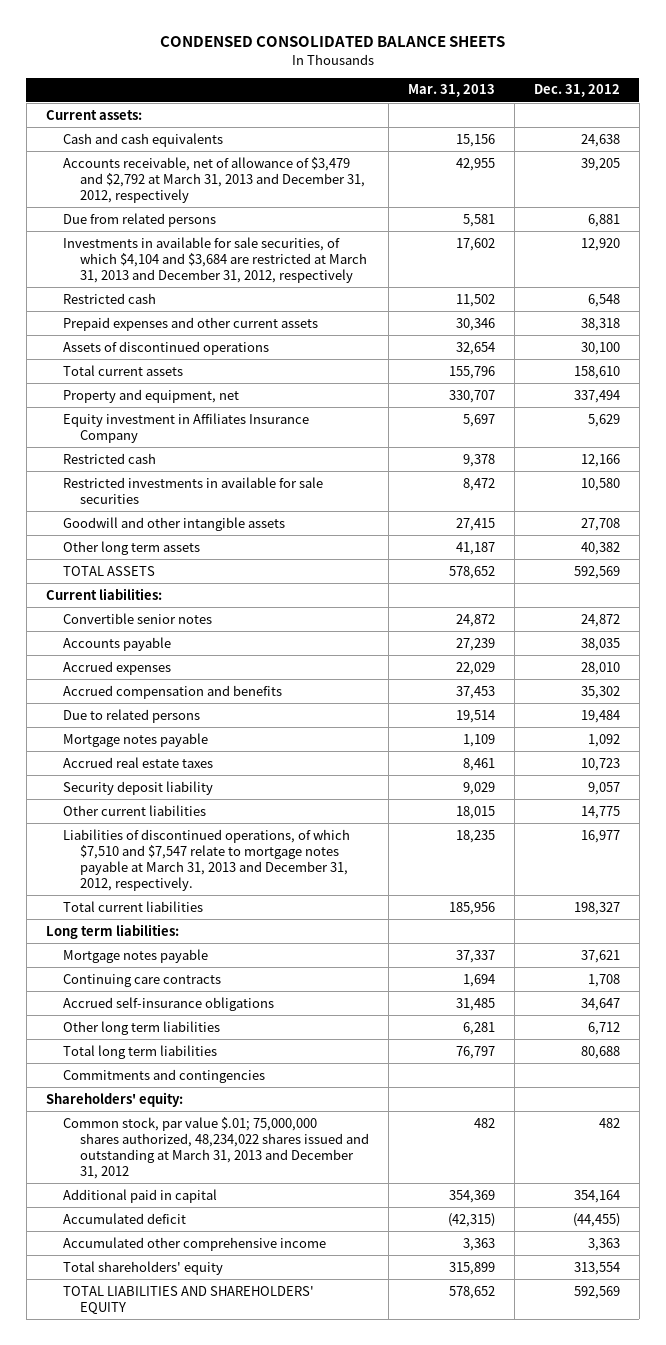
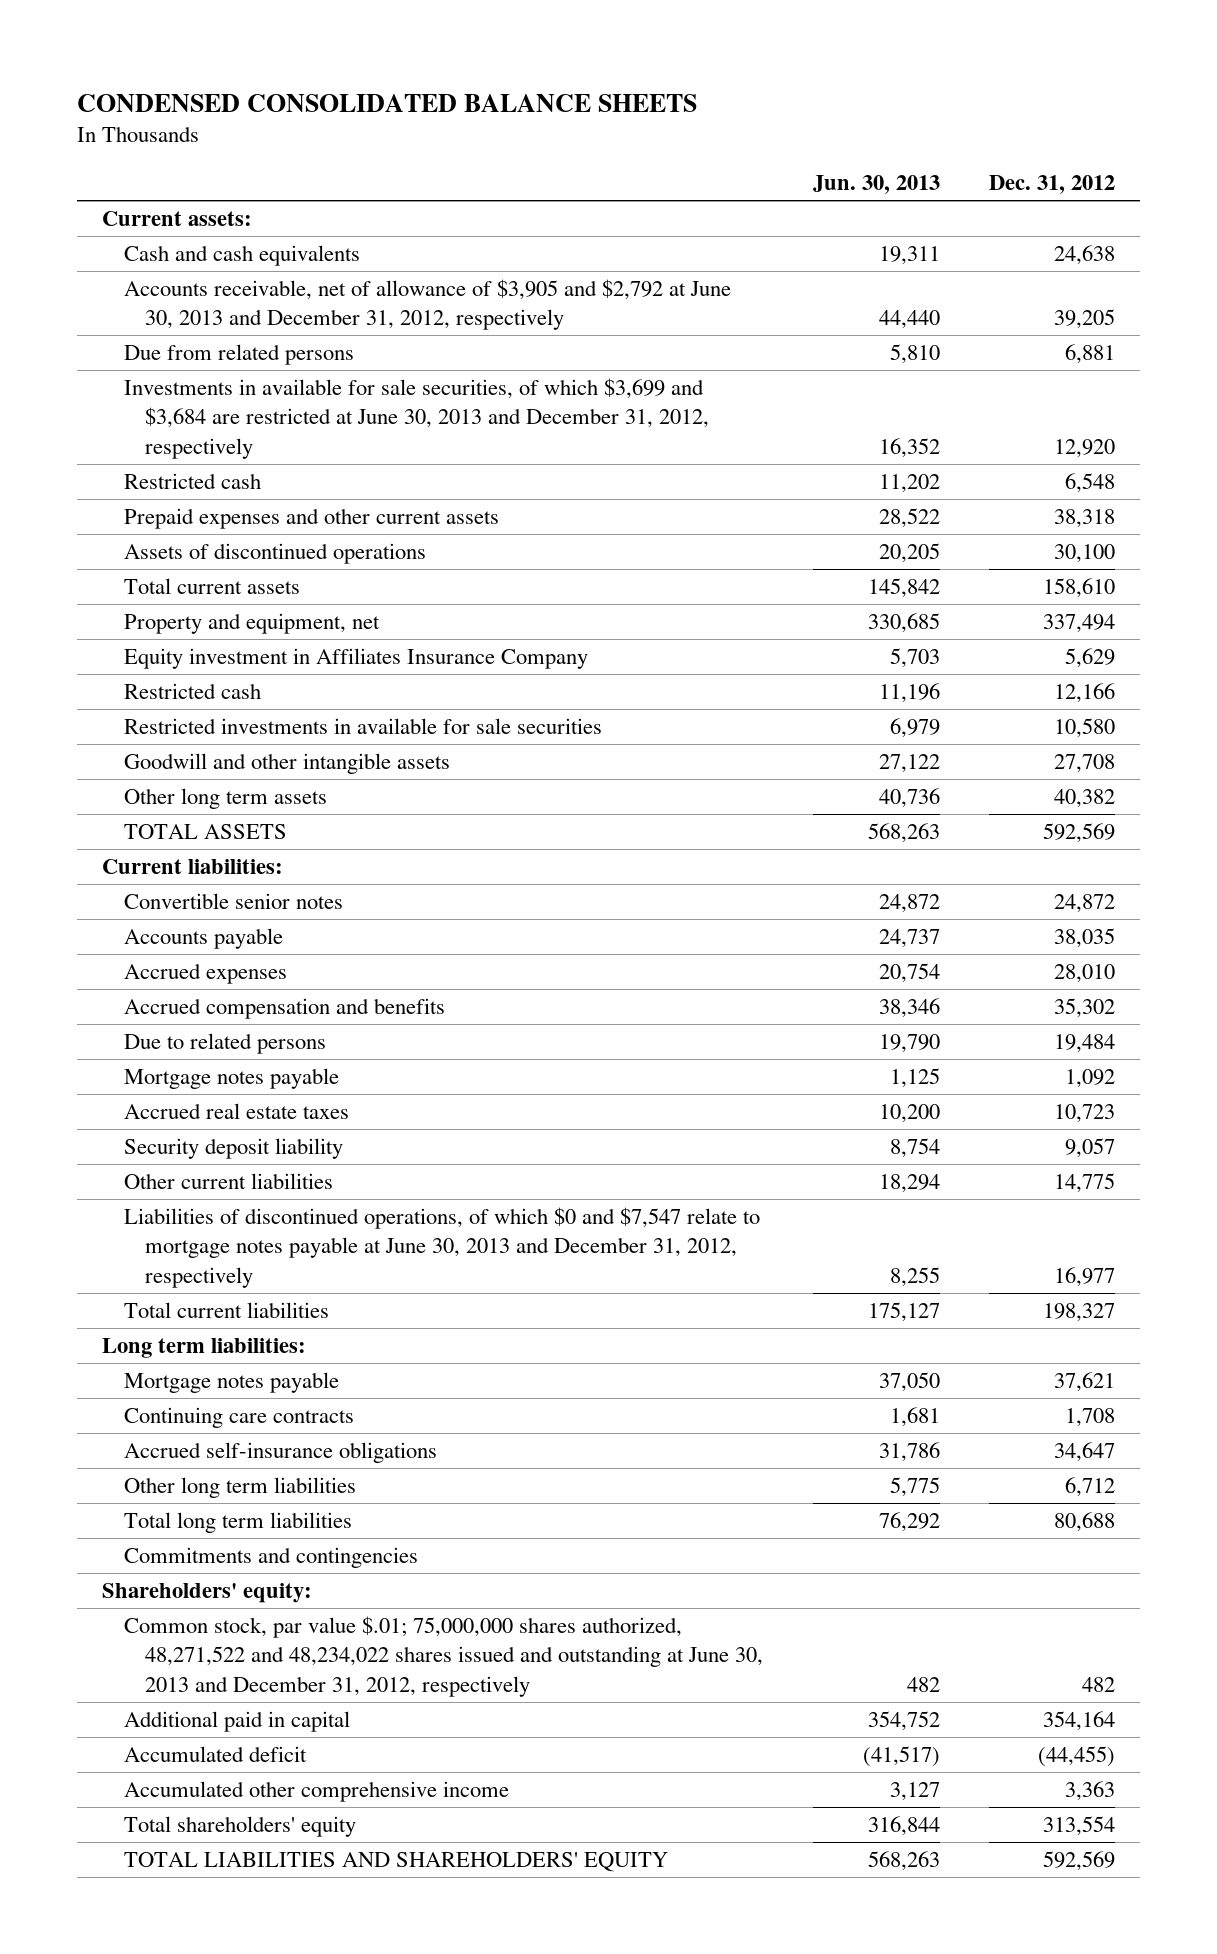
[408,84,496,98] Mar. 31, 2013 -> none
none -> [812,175,940,195] Jun. 30, 2013
[63,156,366,203] Accounts receivable, net of allowance of $3,479 and $2,792 at March 31, 2013 and December 31, 2012, respectively -> [123,279,731,331] Accounts receivable, net of allowance of $3,905 and $2,792 at June 30, 2013 and December 31, 2012, respectively
[63,236,368,283] Investments in available for sale securities, of which $4,104 and $3,684 are restricted at March 31, 2013 and December 31, 2012, respectively -> [123,378,710,459] Investments in available for sale securities, of which $3,699 and $3,684 are restricted at June 30, 2013 and December 31, 2012, respectively
[63,828,351,891] Liabilities of discontinued operations, of which $7,510 and $7,547 relate to mortgage notes payable at March 31, 2013 and December 31, 2012, respectively. -> [123,1207,760,1288] Liabilities of discontinued operations, of which $0 and $7,547 relate to mortgage notes payable at June 30, 2013 and December 31, 2012, respectively
[63,1116,370,1179] Common stock, par value $.01; 75,000,000 shares authorized, 48,234,022 shares issued and outstanding at March 31, 2013 and December 31, 2012 -> [123,1616,764,1697] Common stock, par value $.01; 75,000,000 shares authorized, 48,271,522 and 48,234,022 shares issued and outstanding at June 30, 2013 and December 31, 2012, respectively

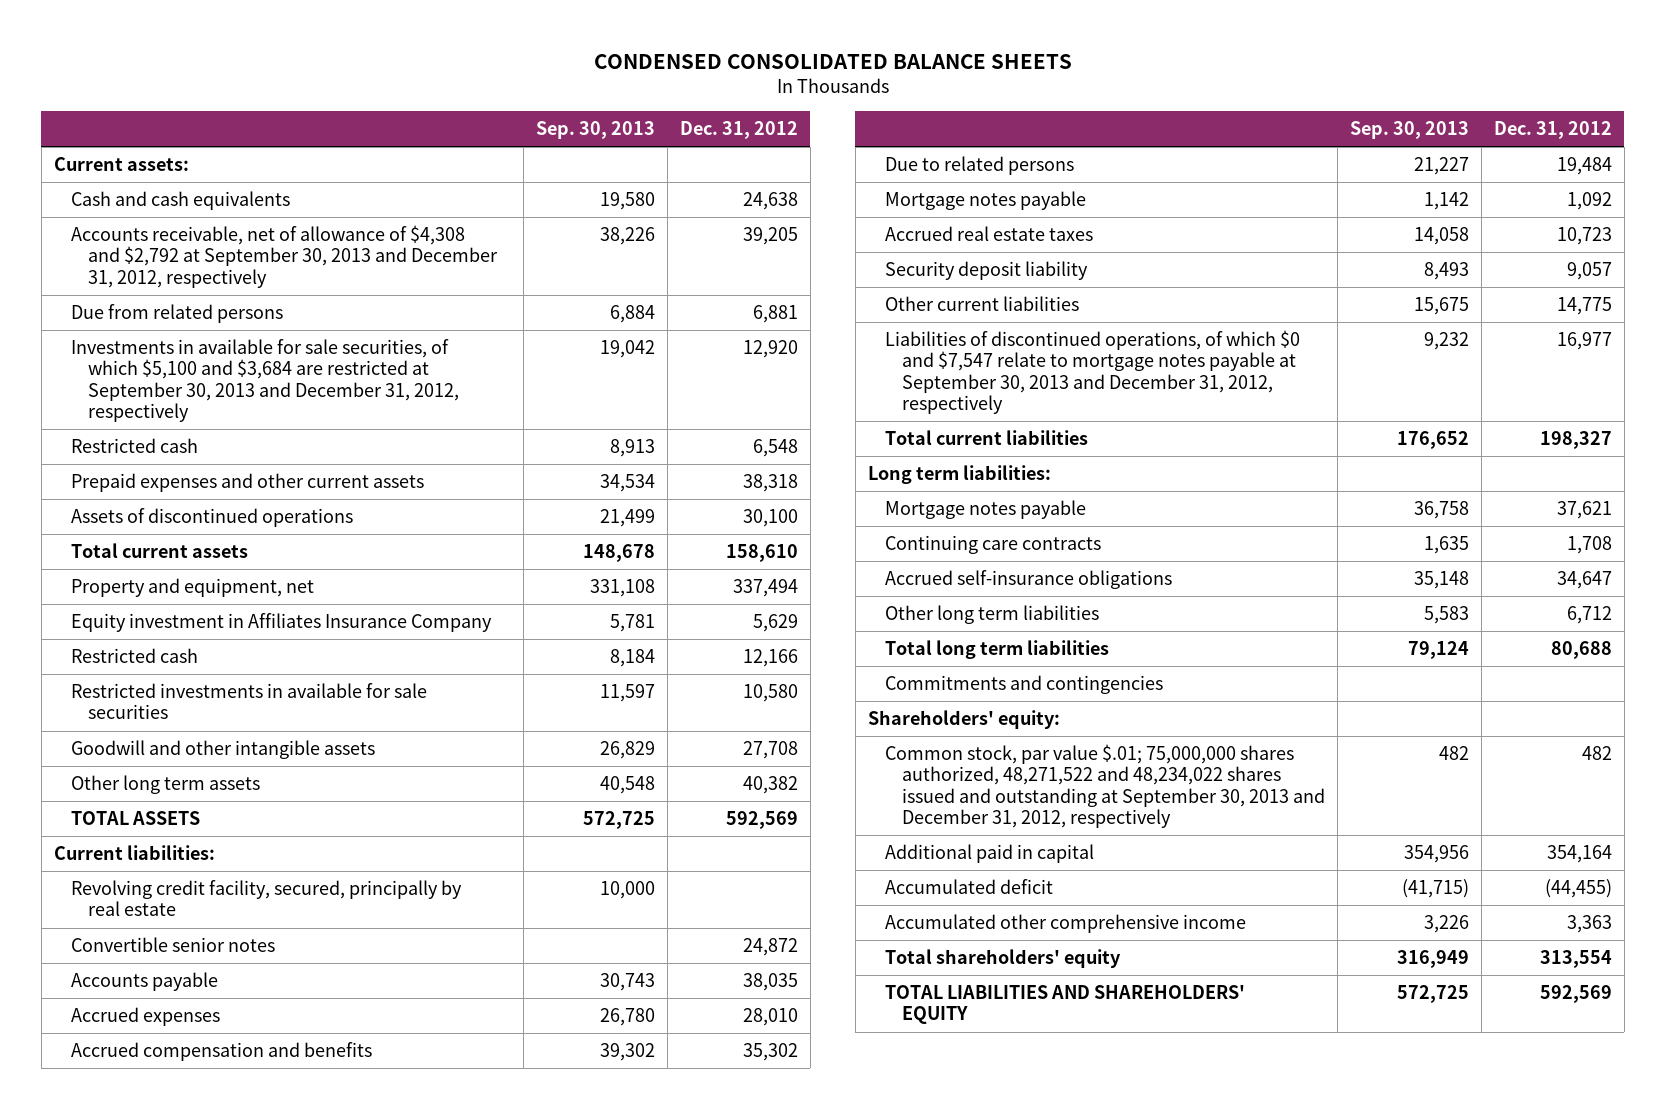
[812,175,940,195] Jun. 30, 2013 -> none
none -> [536,121,656,140] Sep. 30, 2013
[123,279,731,331] Accounts receivable, net of allowance of $3,905 and $2,792 at June 30, 2013 and December 31, 2012, respectively -> [71,225,499,288] Accounts receivable, net of allowance of $4,308 and $2,792 at September 30, 2013 and December 31, 2012, respectively
[123,378,710,459] Investments in available for sale securities, of which $3,699 and $3,684 are restricted at June 30, 2013 and December 31, 2012, respectively -> [71,339,460,422] Investments in available for sale securities, of which $5,100 and $3,684 are restricted at September 30, 2013 and December 31, 2012, respectively
none -> [71,880,463,917] Revolving credit facility, secured, principally by real estate
[123,1207,760,1288] Liabilities of discontinued operations, of which $0 and $7,547 relate to mortgage notes payable at June 30, 2013 and December 31, 2012, respectively -> [884,330,1300,414] Liabilities of discontinued operations, of which $0 and $7,547 relate to mortgage notes payable at September 30, 2013 and December 31, 2012, respectively
[123,1616,764,1697] Common stock, par value $.01; 75,000,000 shares authorized, 48,271,522 and 48,234,022 shares issued and outstanding at June 30, 2013 and December 31, 2012, respectively -> [884,744,1326,828] Common stock, par value $.01; 75,000,000 shares authorized, 48,271,522 and 48,234,022 shares issued and outstanding at September 30, 2013 and December 31, 2012, respectively

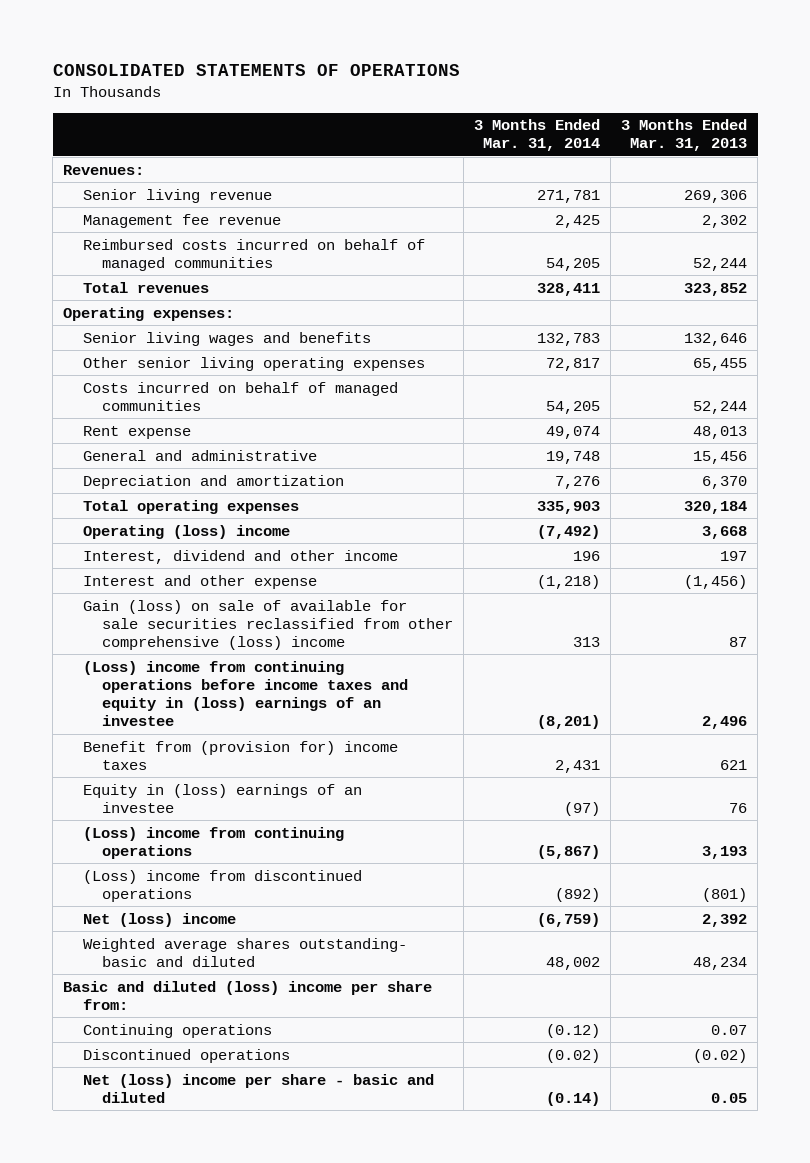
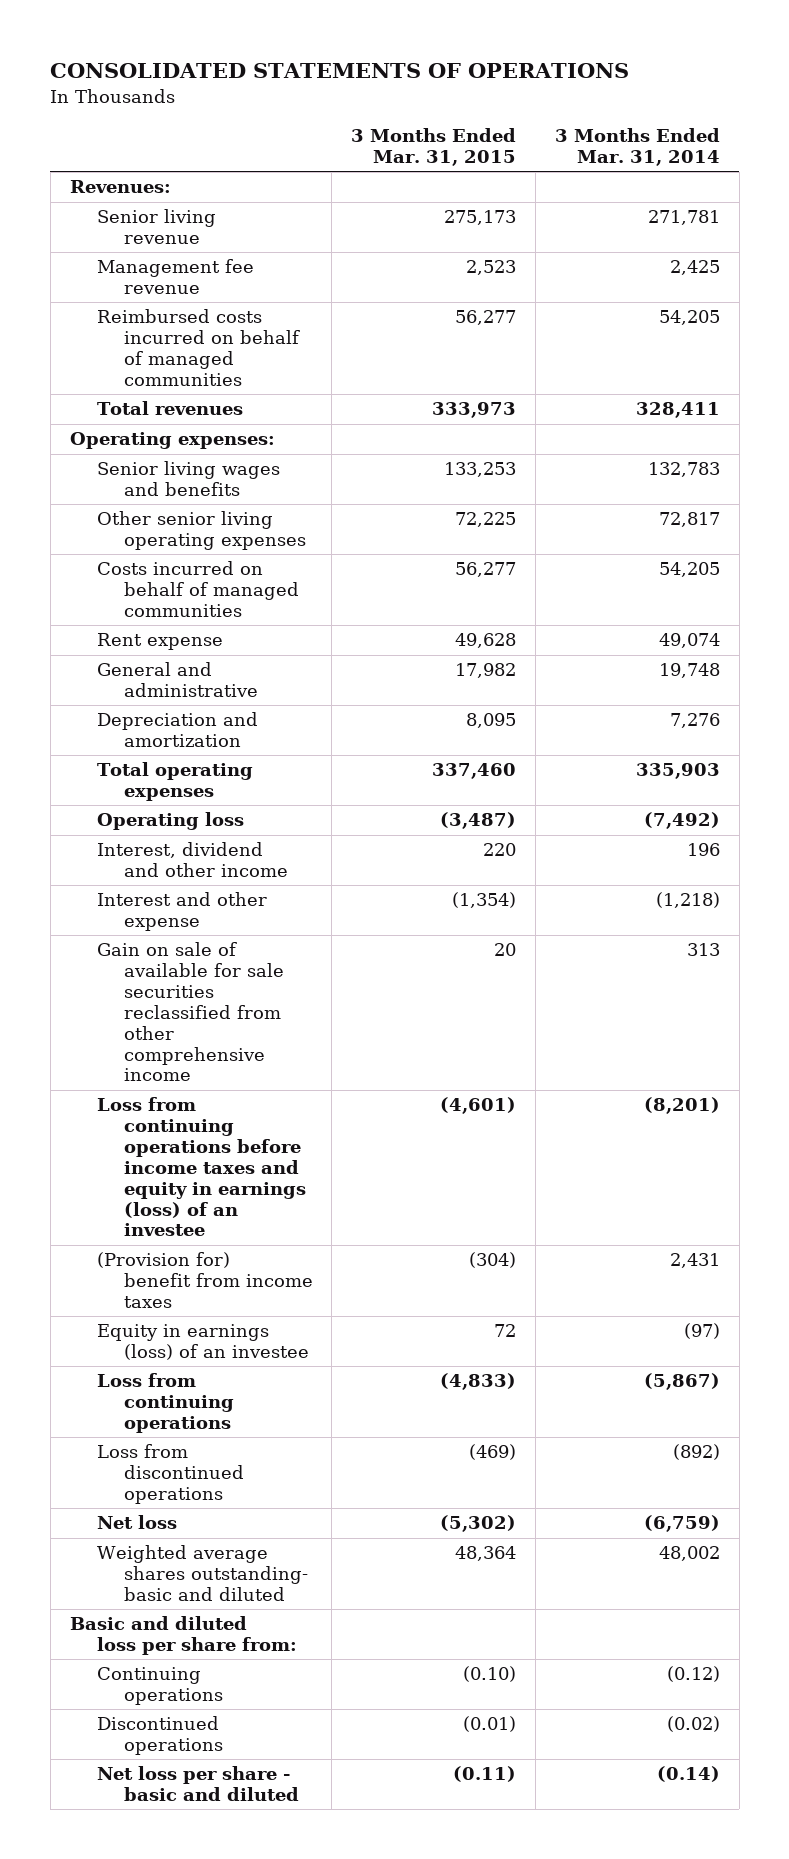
[621,119,748,152] 3 Months Ended Mar. 31, 2013 -> none
none -> [351,128,517,167] 3 Months Ended Mar. 31, 2015
[82,524,290,539] Operating (loss) income -> [96,812,244,831] Operating loss
[82,599,454,651] Gain (loss) on sale of available for sale securities reclassified from other comprehensive (loss) income -> [96,942,284,1082] Gain on sale of available for sale securities reclassified from other comprehensive income
[82,660,409,727] (Loss) income from continuing operations before income taxes and equity in (loss) earnings of an investee -> [96,1097,306,1237] Loss from continuing operations before income taxes and equity in earnings (loss) of an investee
[82,740,398,770] Benefit from (provision for) income taxes -> [96,1252,313,1309] (Provision for) benefit from income taxes
[82,783,362,813] Equity in (loss) earnings of an investee -> [96,1324,309,1361] Equity in earnings (loss) of an investee
[82,826,344,859] (Loss) income from continuing operations -> [96,1373,234,1434] Loss from continuing operations
[82,869,362,902] (Loss) income from discontinued operations -> [96,1444,244,1505] Loss from discontinued operations
[82,912,236,927] Net (loss) income -> [96,1515,177,1530] Net loss
[62,980,432,1010] Basic and diluted (loss) income per share from: -> [69,1616,297,1656] Basic and diluted loss per share from:
[82,1073,434,1103] Net (loss) income per share - basic and diluted -> [96,1766,299,1802] Net loss per share - basic and diluted

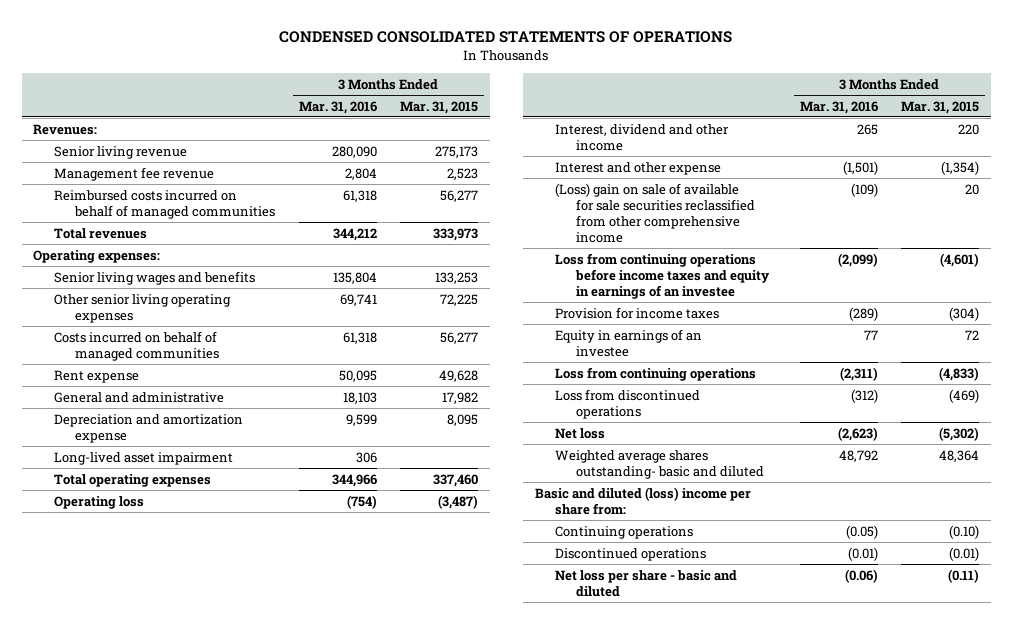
[50,63,630,79] CONSOLIDATED STATEMENTS OF OPERATIONS -> [279,31,733,44] CONDENSED CONSOLIDATED STATEMENTS OF OPERATIONS
[554,128,720,167] 3 Months Ended Mar. 31, 2014 -> none
none -> [298,100,377,114] Mar. 31, 2016
[96,712,258,748] Depreciation and amortization -> [54,413,244,443] Depreciation and amortization expense
none -> [54,451,234,465] Long-lived asset impairment
[96,942,284,1082] Gain on sale of available for sale securities reclassified from other comprehensive income -> [555,182,756,243] (Loss) gain on sale of available for sale securities reclassified from other comprehensive income
[96,1097,306,1237] Loss from continuing operations before income taxes and equity in earnings (loss) of an investee -> [555,252,771,299] Loss from continuing operations before income taxes and equity in earnings of an investee
[96,1252,313,1309] (Provision for) benefit from income taxes -> [555,306,720,319] Provision for income taxes
[96,1324,309,1361] Equity in earnings (loss) of an investee -> [555,328,703,357] Equity in earnings of an investee
[69,1616,297,1656] Basic and diluted loss per share from: -> [534,486,751,515] Basic and diluted (loss) income per share from:

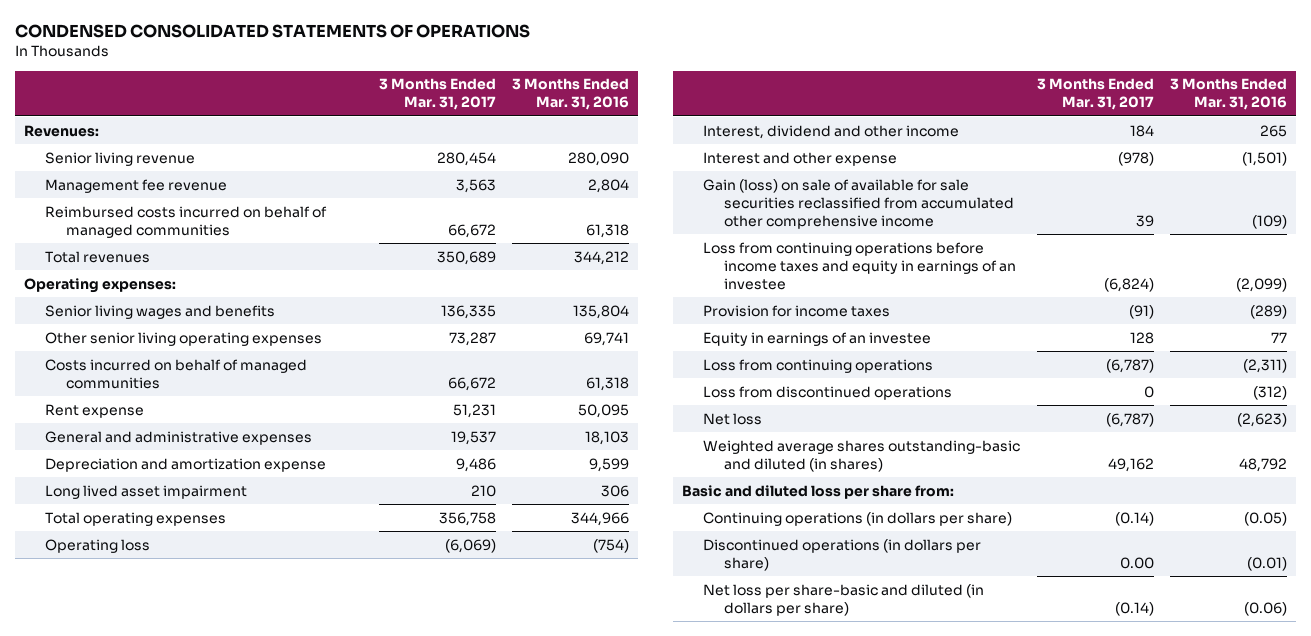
[400,100,479,114] Mar. 31, 2015 -> none
none -> [378,78,496,111] 3 Months Ended Mar. 31, 2017
[54,391,225,403] General and administrative -> [44,430,312,445] General and administrative expenses
[54,451,234,465] Long-lived asset impairment -> [44,484,247,499] Long lived asset impairment
[555,182,756,243] (Loss) gain on sale of available for sale securities reclassified from other comprehensive income -> [702,178,1014,229] Gain (loss) on sale of available for sale securities reclassified from accumulated other comprehensive income
[555,449,765,479] Weighted average shares outstanding- basic and diluted -> [702,439,1020,472] Weighted average shares outstanding-basic and diluted (in shares)
[534,486,751,515] Basic and diluted (loss) income per share from: -> [681,484,954,499] Basic and diluted loss per share from:
[555,525,694,539] Continuing operations -> [702,511,1012,526] Continuing operations (in dollars per share)
[555,547,707,561] Discontinued operations -> [702,538,981,571] Discontinued operations (in dollars per share)
[555,569,738,597] Net loss per share - basic and diluted -> [702,583,984,616] Net loss per share-basic and diluted (in dollars per share)

